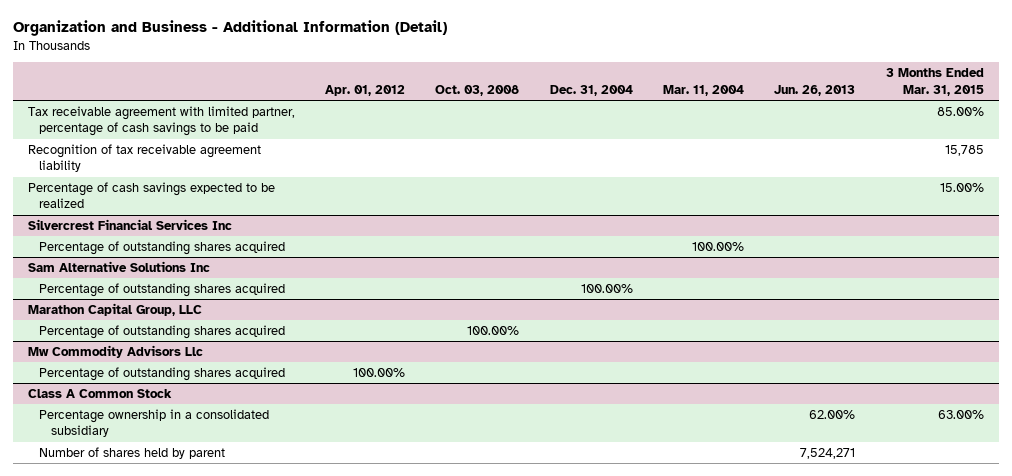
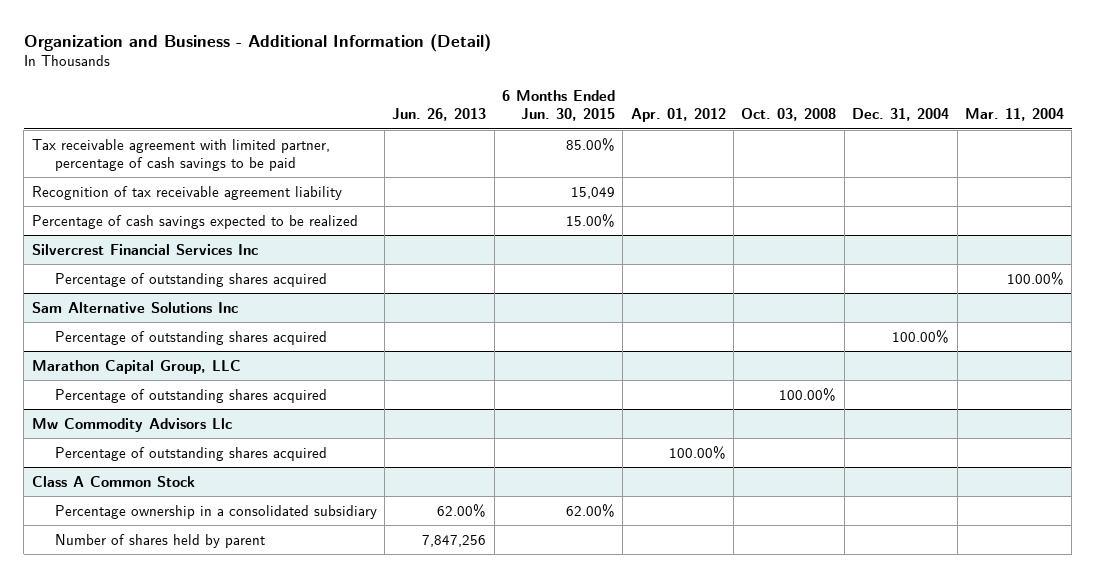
[885,68,984,96] 3 Months Ended Mar. 31, 2015 -> none
none -> [501,89,615,122] 6 Months Ended Jun. 30, 2015
[800,448,856,460] 7,524,271 -> [422,534,487,547] 7,847,256

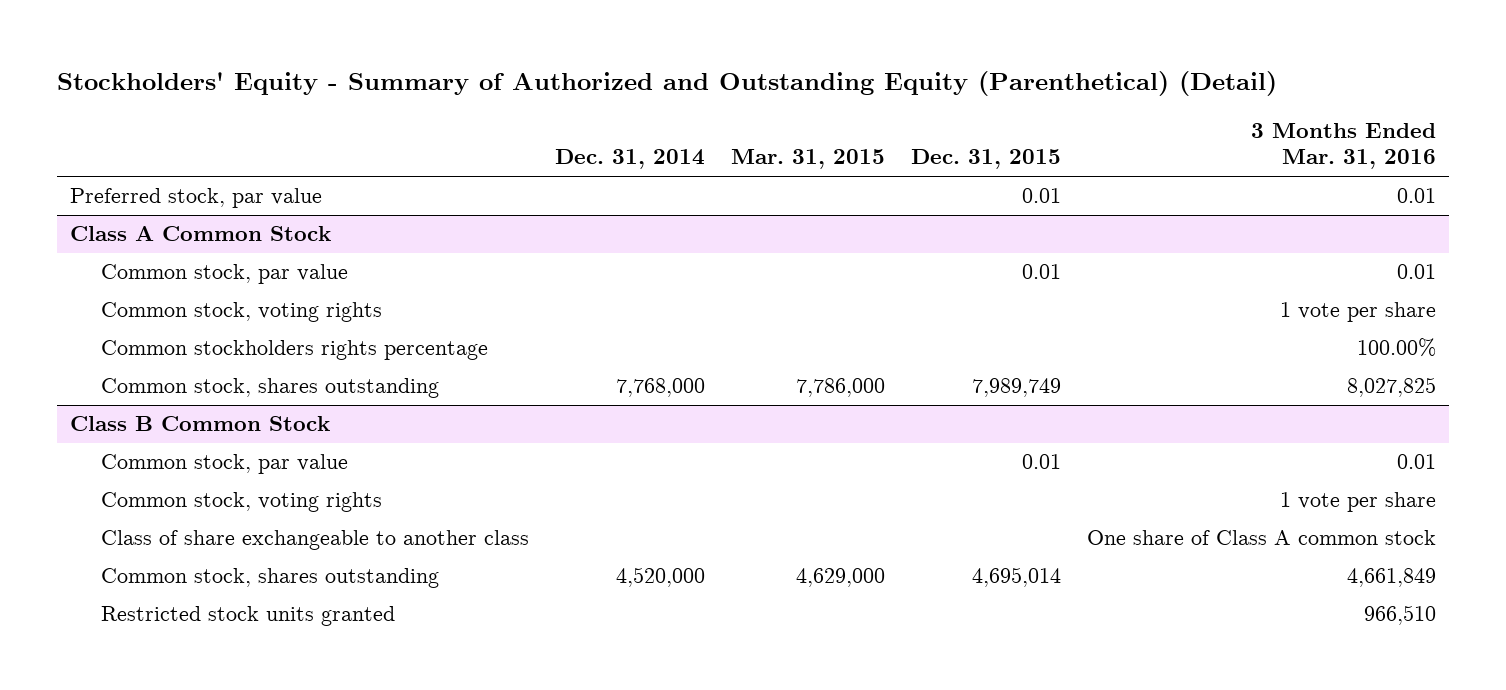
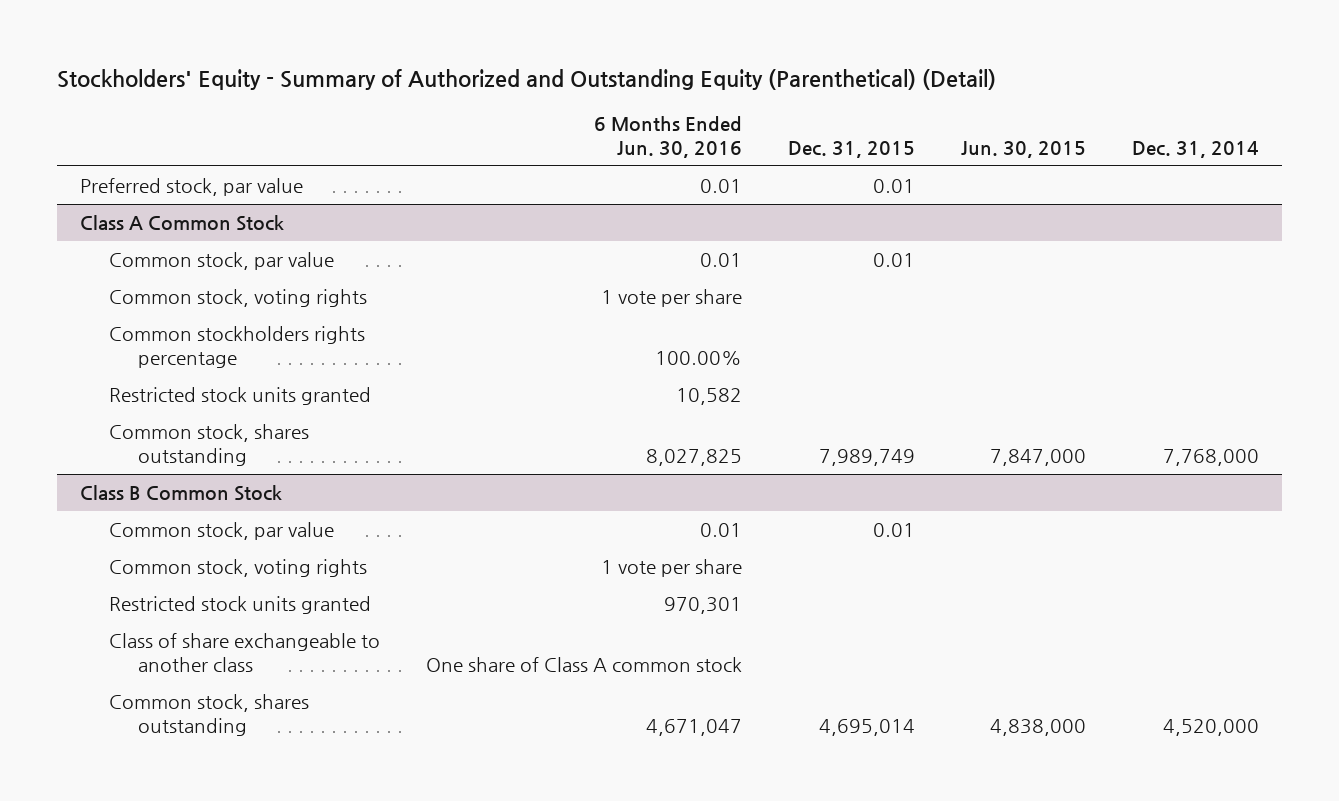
[731,149,886,170] Mar. 31, 2015 -> none
[1251,122,1437,170] 3 Months Ended Mar. 31, 2016 -> none
none -> [594,116,743,159] 6 Months Ended Jun. 30, 2016
none -> [961,141,1087,159] Jun. 30, 2015
none -> [109,386,372,405] Restricted stock units granted
[101,606,396,627] Restricted stock units granted -> [109,595,372,614] Restricted stock units granted

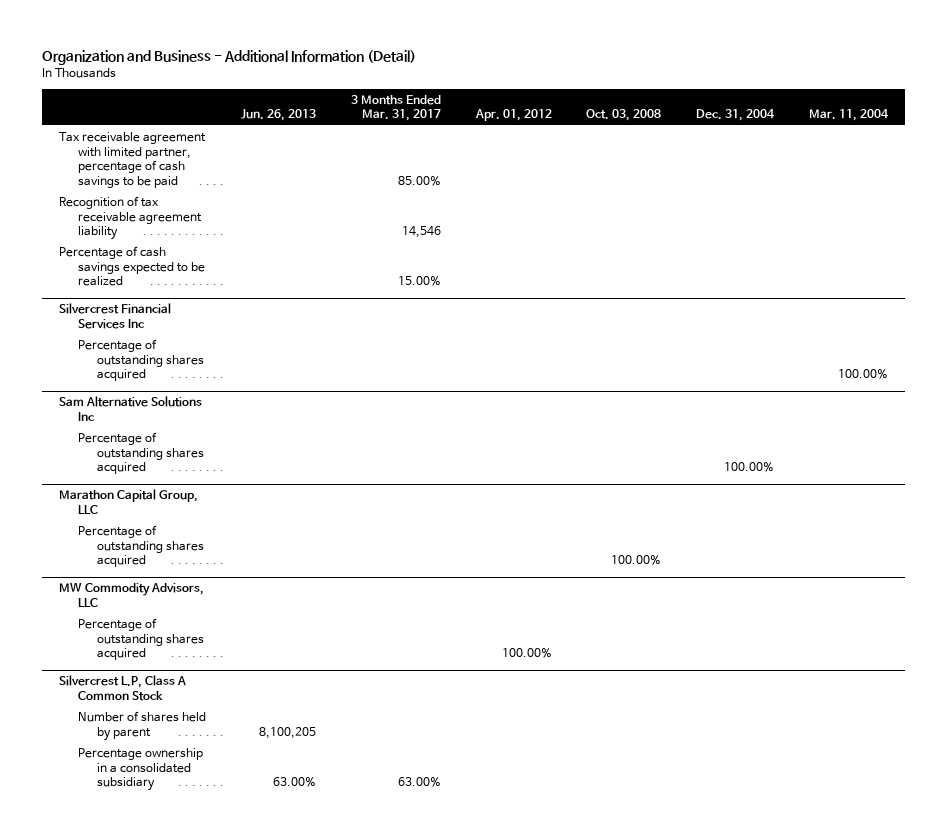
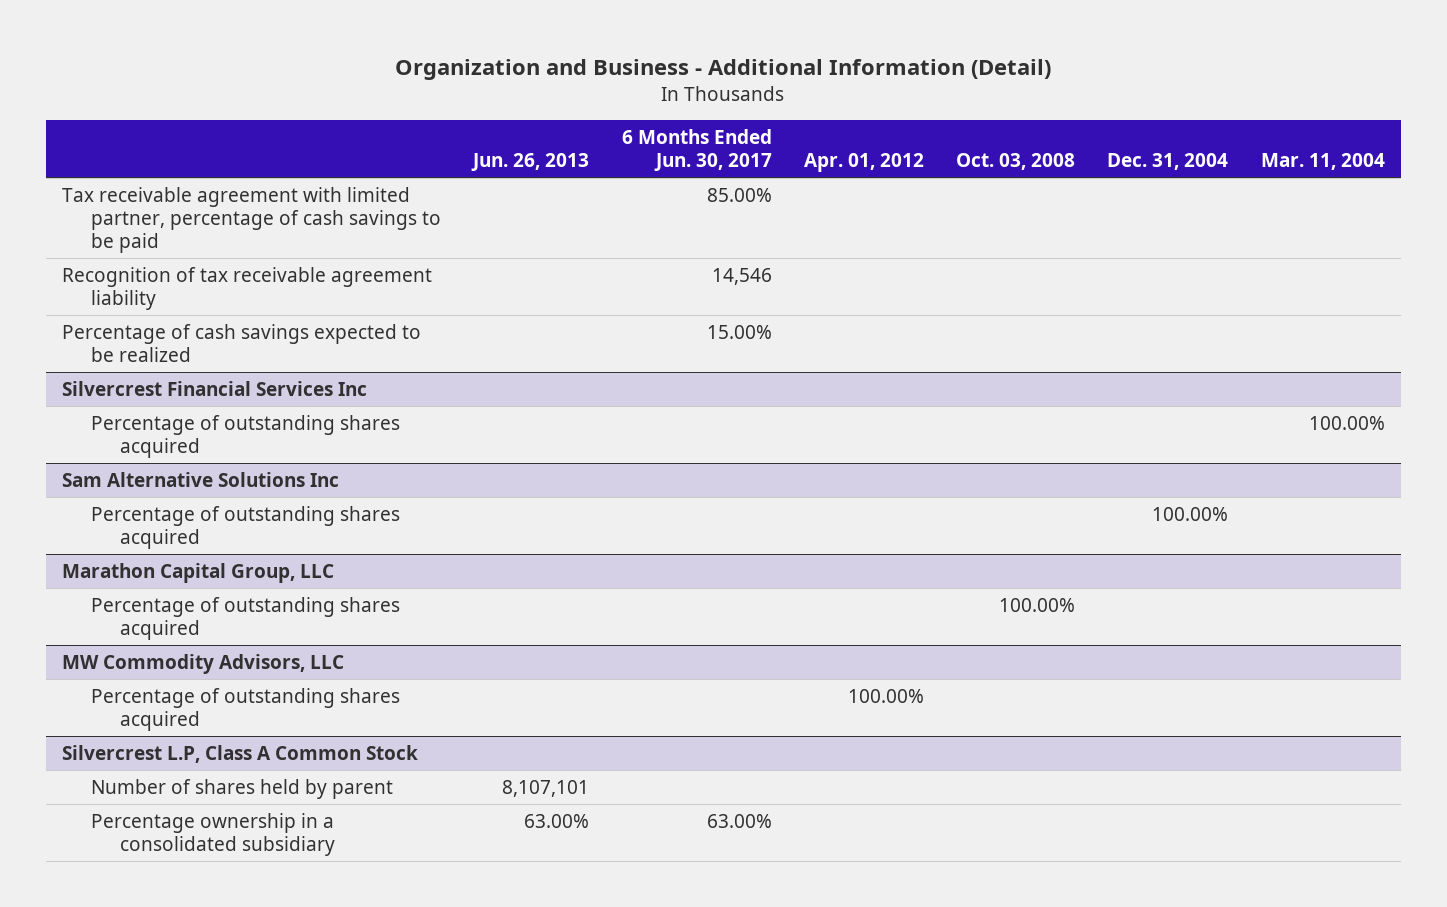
[350,94,441,122] 3 Months Ended Mar. 31, 2017 -> none
none -> [621,129,772,172] 6 Months Ended Jun. 30, 2017
[259,726,317,739] 8,100,205 -> [502,780,590,798] 8,107,101

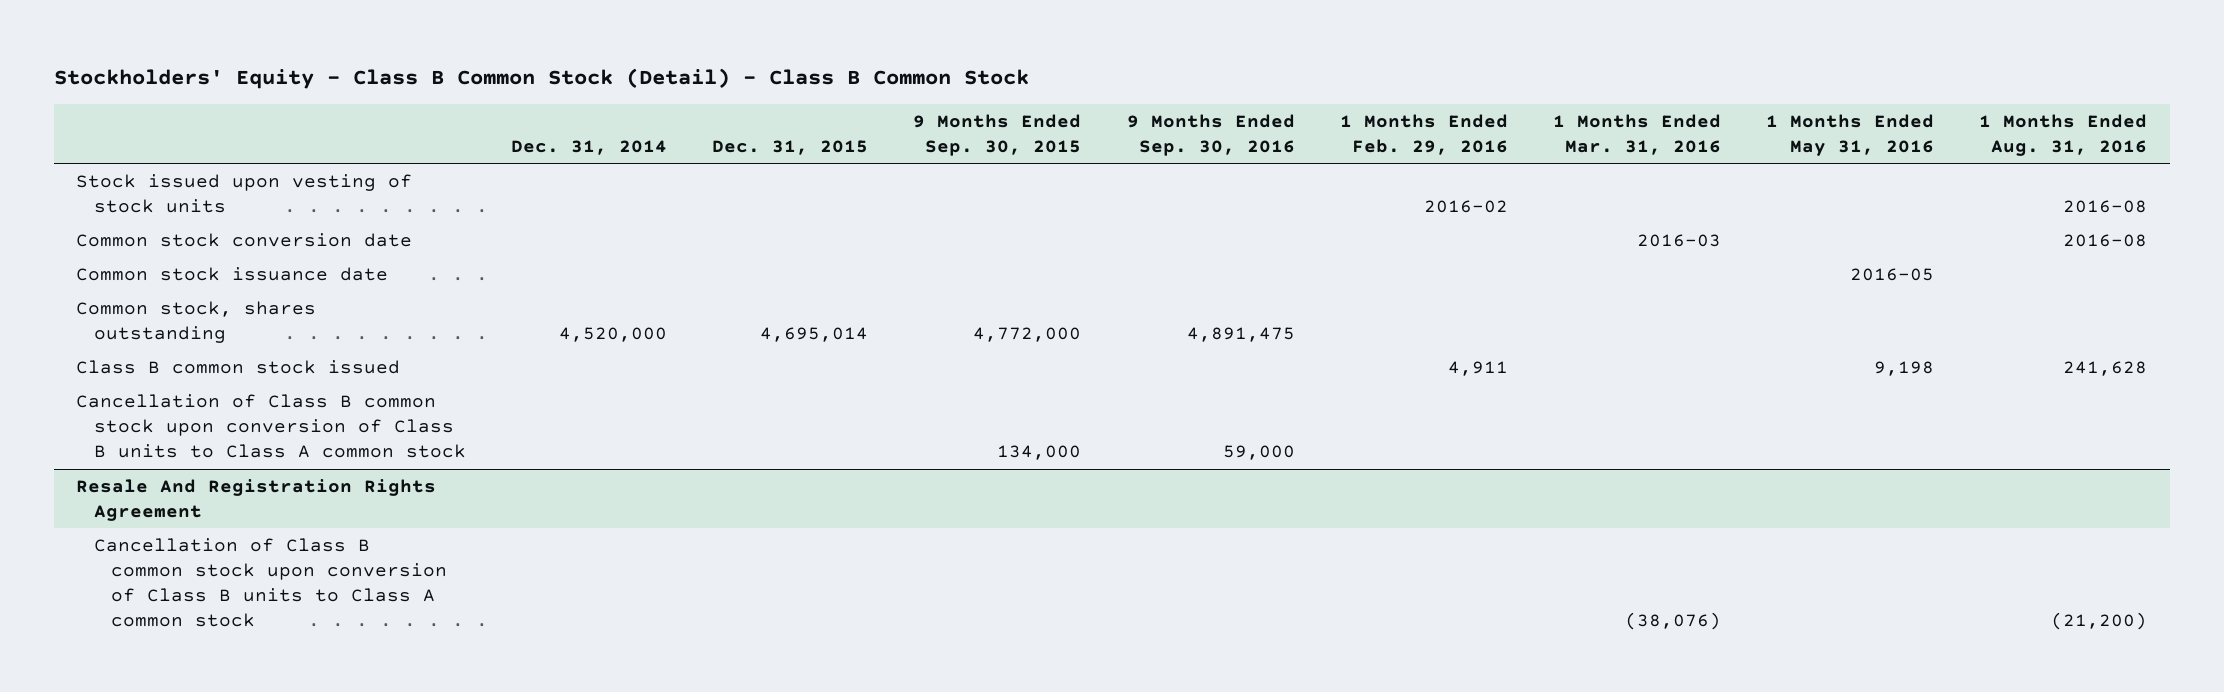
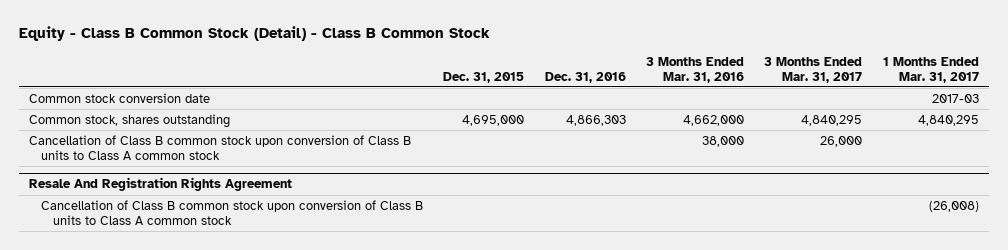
[53,68,1029,90] Stockholders' Equity - Class B Common Stock (Detail) - Class B Common Stock -> [18,26,490,42] Equity - Class B Common Stock (Detail) - Class B Common Stock
[510,139,667,155] Dec. 31, 2014 -> none
[913,113,1082,156] 9 Months Ended Sep. 30, 2015 -> none
[1126,113,1295,156] 9 Months Ended Sep. 30, 2016 -> none
[1339,113,1508,155] 1 Months Ended Feb. 29, 2016 -> none
[1553,113,1722,155] 1 Months Ended Mar. 31, 2016 -> none
[1766,113,1935,156] 1 Months Ended May 31, 2016 -> none
[1979,113,2148,156] 1 Months Ended Aug. 31, 2016 -> none
none -> [544,71,626,83] Dec. 31, 2016
none -> [646,56,745,83] 3 Months Ended Mar. 31, 2016
none -> [764,56,863,83] 3 Months Ended Mar. 31, 2017
none -> [882,56,979,83] 1 Months Ended Mar. 31, 2017
[76,173,413,214] Stock issued upon vesting of stock units -> none
[76,266,389,281] Common stock issuance date -> none
[76,359,401,374] Class B common stock issued -> none
[760,327,869,343] 4,695,014 -> [462,114,525,126] 4,695,000

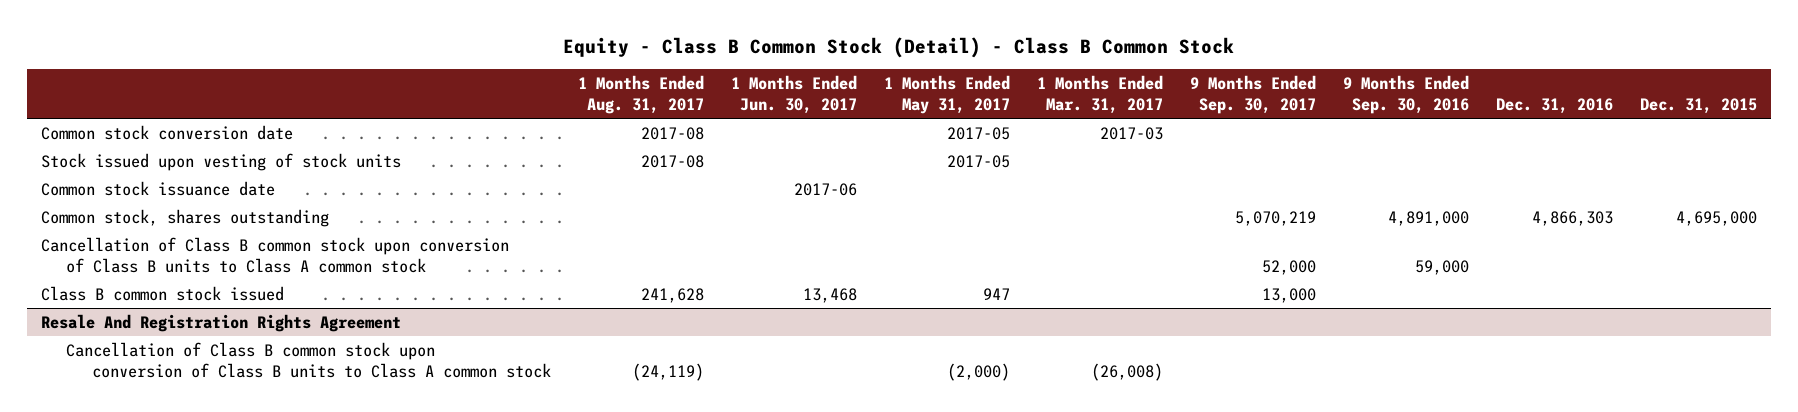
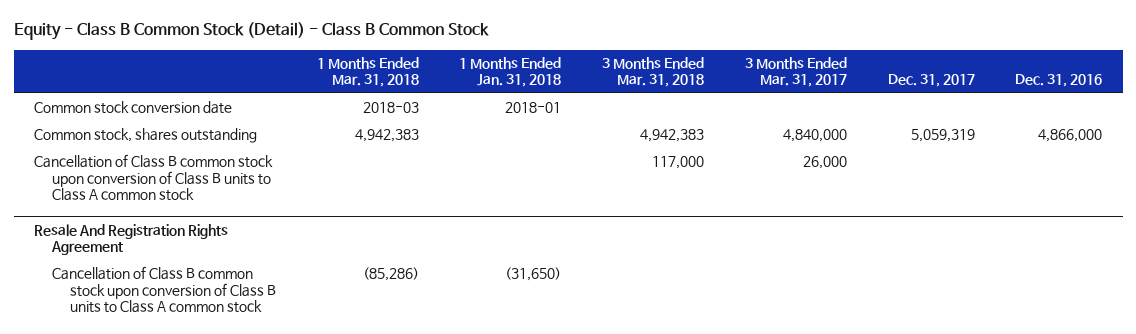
[577,74,704,114] 1 Months Ended Aug. 31, 2017 -> none
[730,74,857,114] 1 Months Ended Jun. 30, 2017 -> none
[883,74,1010,114] 1 Months Ended May 31, 2017 -> none
[1037,74,1164,114] 1 Months Ended Mar. 31, 2017 -> none
[1190,74,1317,114] 9 Months Ended Sep. 30, 2017 -> none
[1343,74,1470,114] 9 Months Ended Sep. 30, 2016 -> none
[1640,97,1758,114] Dec. 31, 2015 -> none
none -> [316,56,419,88] 1 Months Ended Mar. 31, 2018
none -> [459,56,562,88] 1 Months Ended Jan. 31, 2018
none -> [602,56,705,88] 3 Months Ended Mar. 31, 2018
none -> [744,56,847,88] 3 Months Ended Mar. 31, 2017
none -> [887,74,975,88] Dec. 31, 2017
[40,152,401,171] Stock issued upon vesting of stock units -> none
[40,180,275,196] Common stock issuance date -> none
[1532,210,1614,226] 4,866,303 -> [1038,129,1103,143] 4,866,000
[40,285,284,301] Class B common stock issued -> none

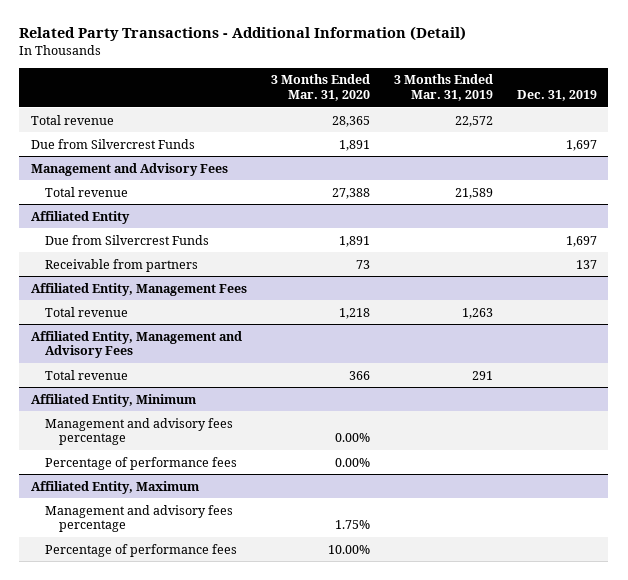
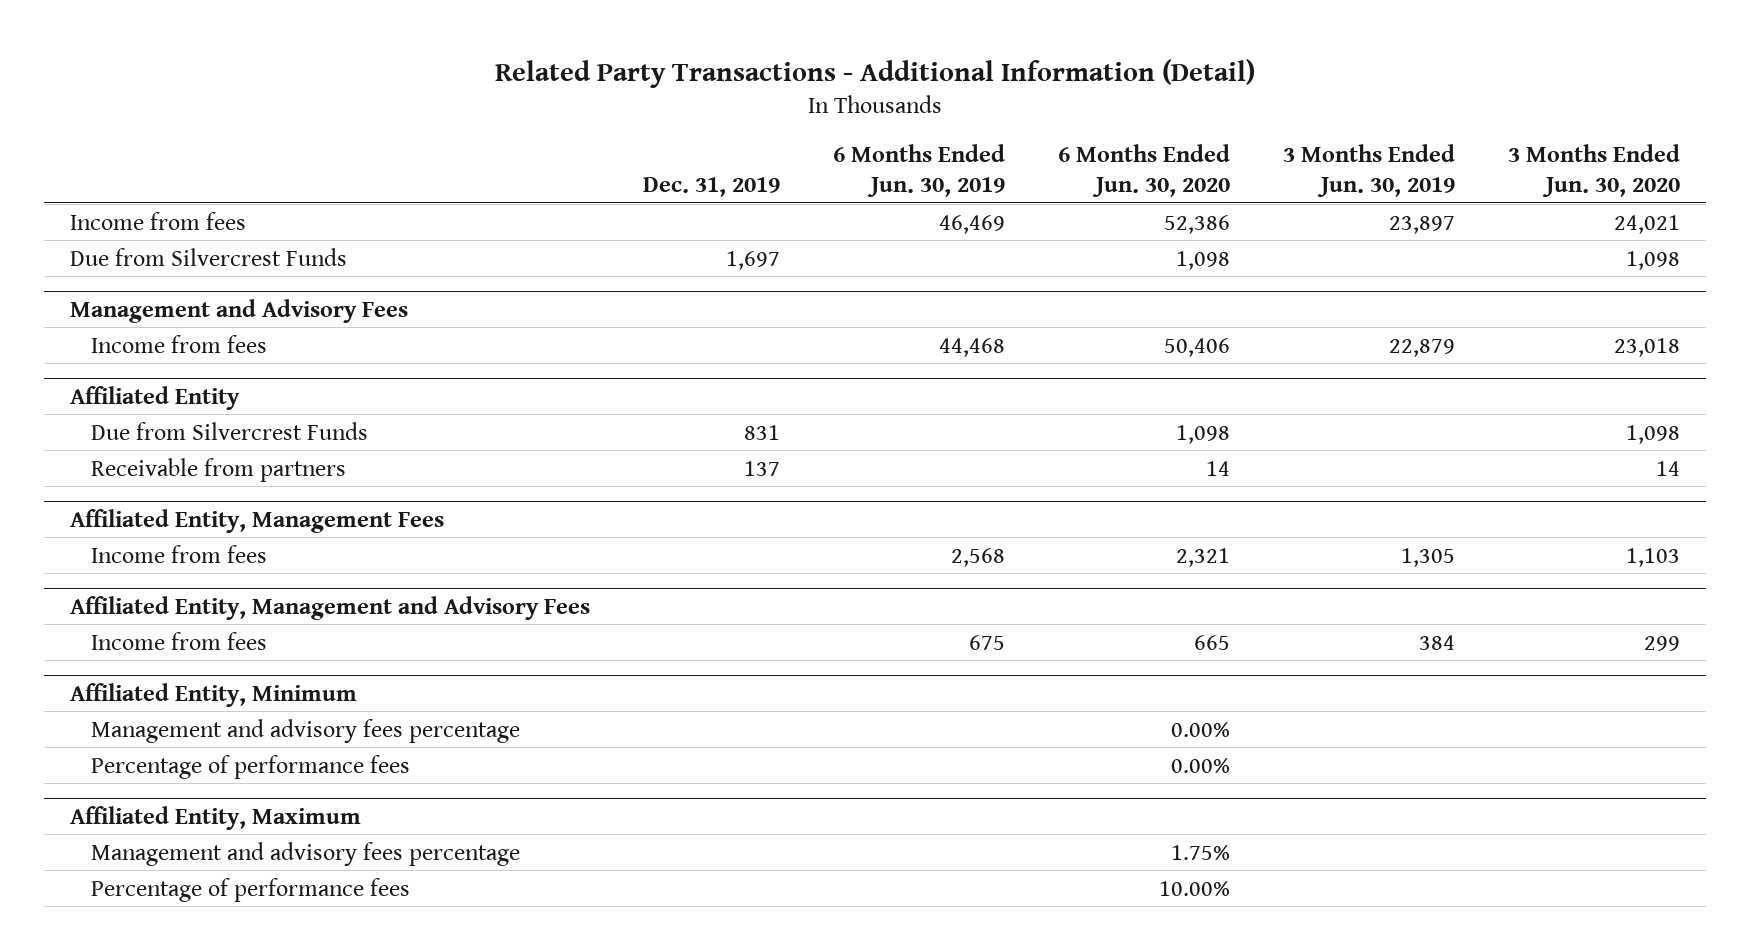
[270,74,370,101] 3 Months Ended Mar. 31, 2020 -> none
[393,74,493,101] 3 Months Ended Mar. 31, 2019 -> none
none -> [833,144,1006,198] 6 Months Ended Jun. 30, 2019
none -> [1058,144,1231,198] 6 Months Ended Jun. 30, 2020
none -> [1283,144,1456,198] 3 Months Ended Jun. 30, 2019
none -> [1508,144,1681,198] 3 Months Ended Jun. 30, 2020
[30,114,114,125] Total revenue -> [70,211,247,230] Income from fees
[44,186,128,197] Total revenue -> [91,334,268,353] Income from fees
[565,235,597,247] 1,697 -> [744,424,781,440] 831
[44,306,128,317] Total revenue -> [91,544,268,563] Income from fees
[44,369,128,380] Total revenue -> [91,631,268,650] Income from fees

